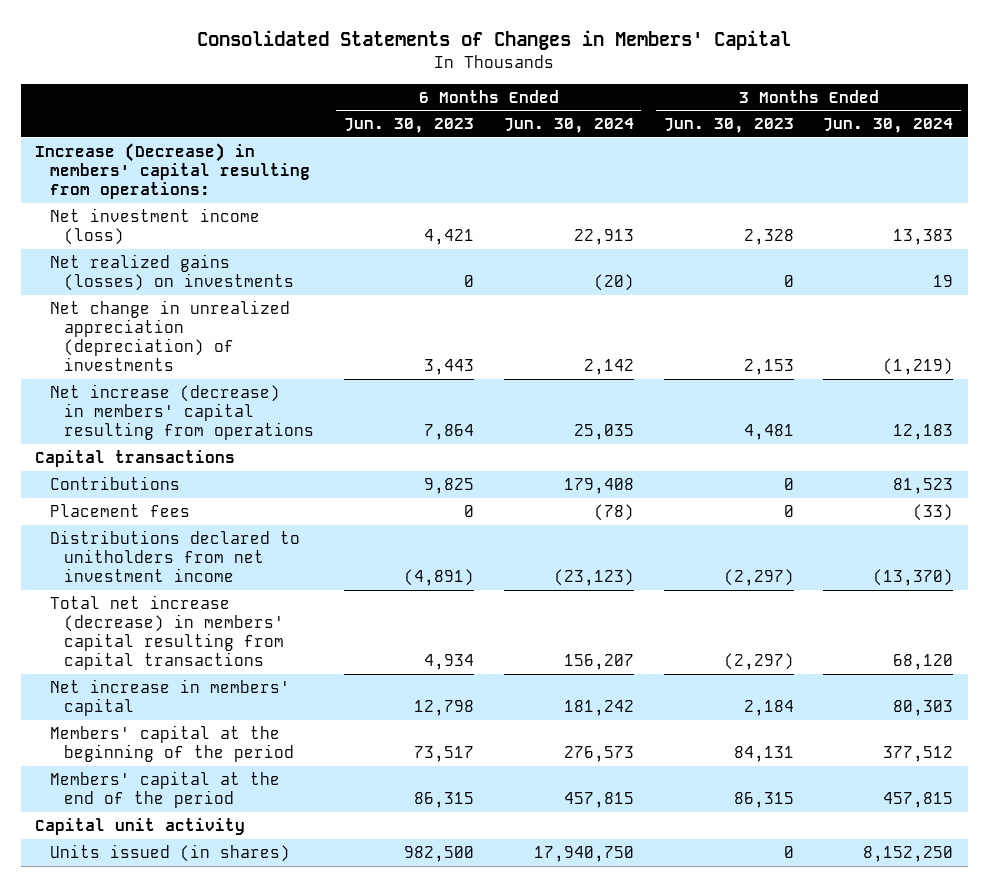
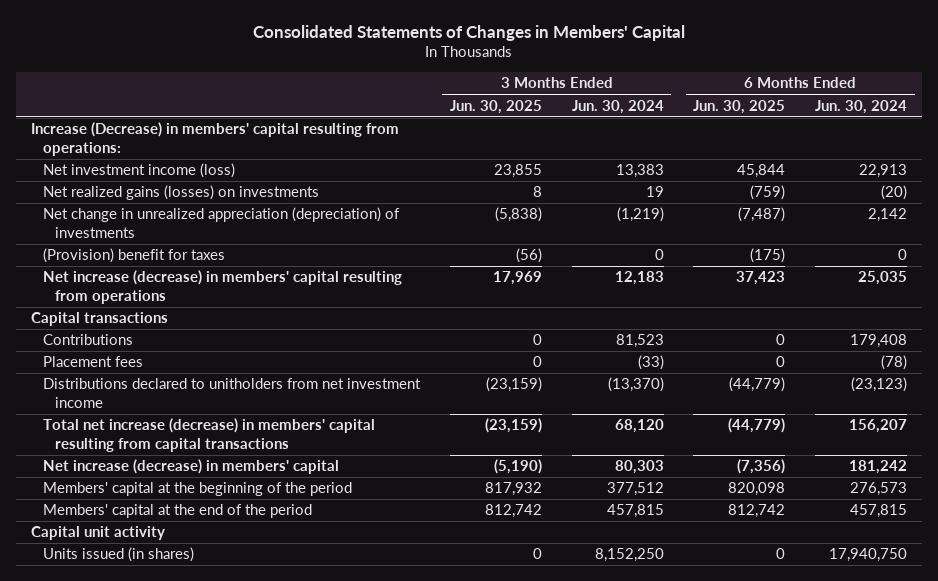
[343,118,474,134] Jun. 30, 2023 -> none
[663,118,794,134] Jun. 30, 2023 -> none
none -> [449,99,542,114] Jun. 30, 2025
none -> [693,99,786,114] Jun. 30, 2025
none -> [43,248,226,264] (Provision) benefit for taxes
[49,678,290,716] Net increase in members' capital -> [43,459,340,475] Net increase (decrease) in members' capital

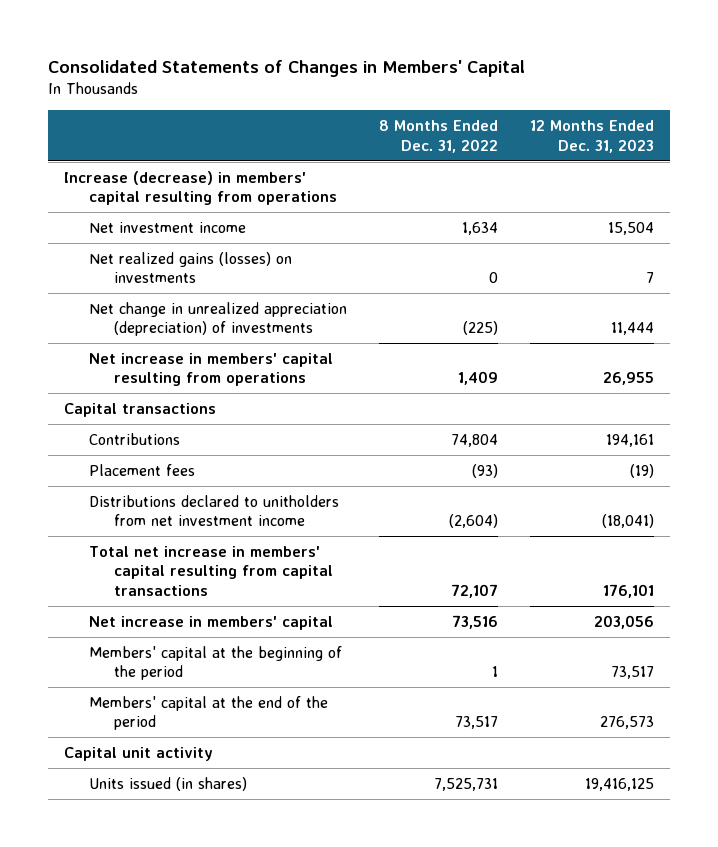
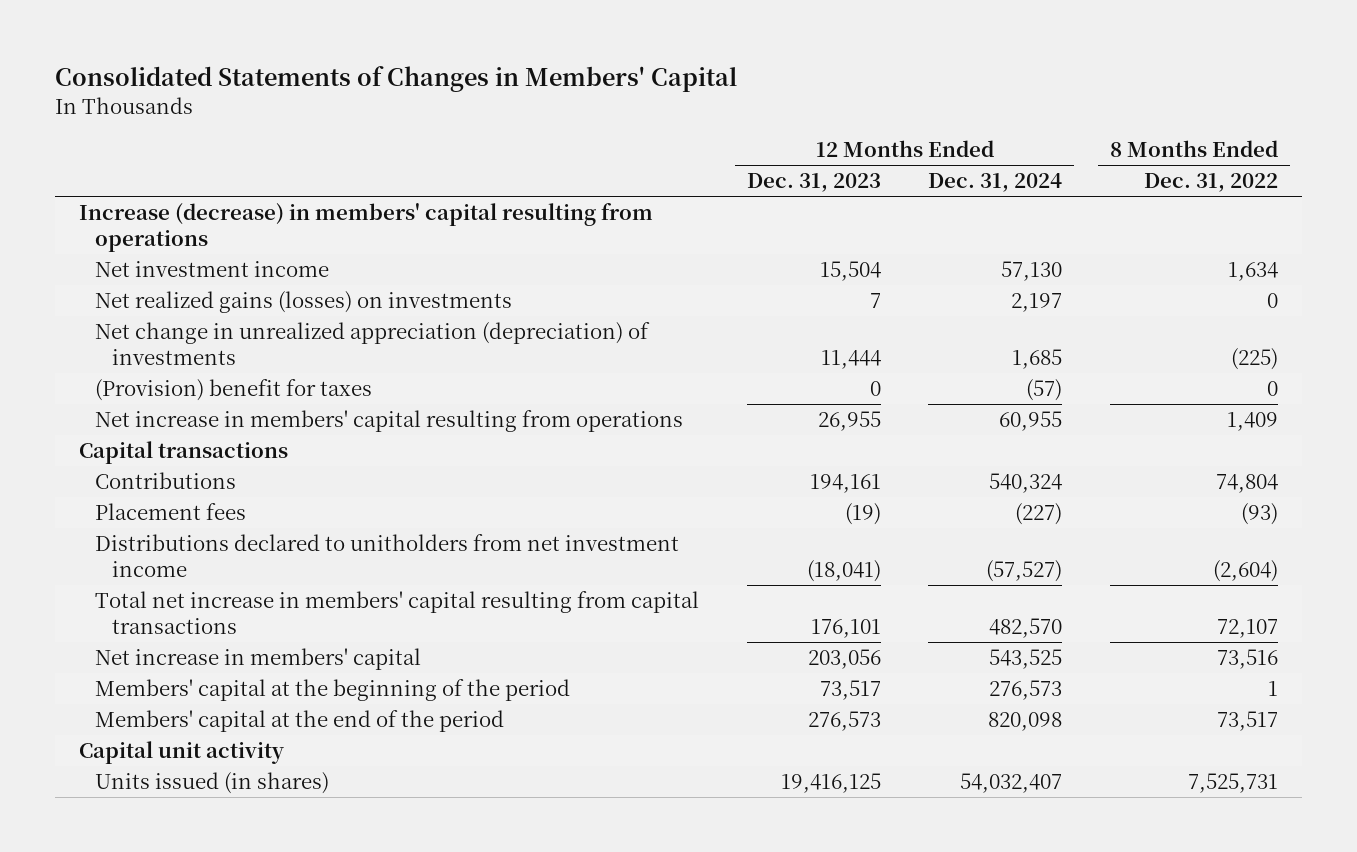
none -> [928,173,1063,193] Dec. 31, 2024
none -> [95,378,373,401] (Provision) benefit for taxes

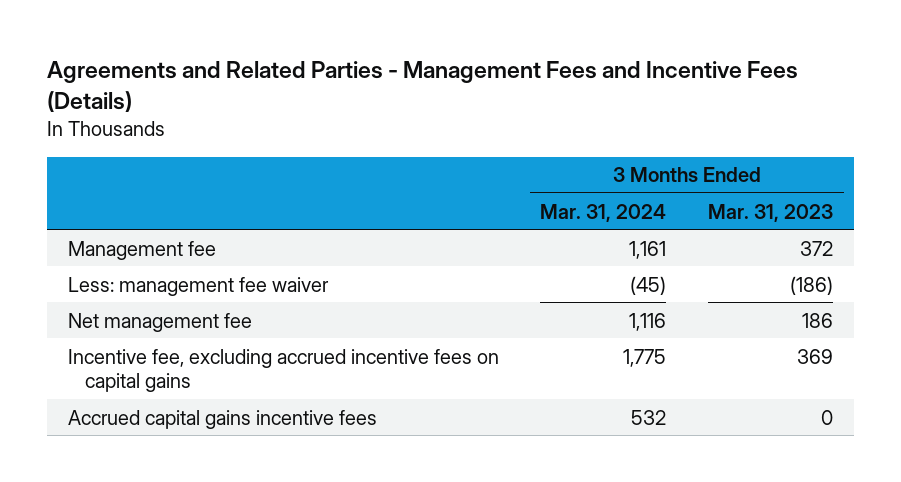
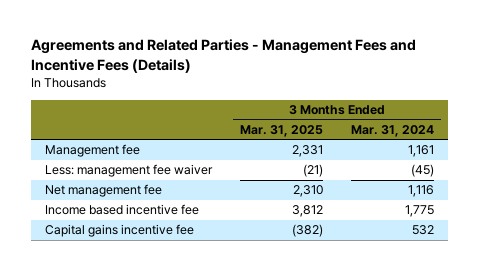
[708,203,834,222] Mar. 31, 2023 -> none
none -> [239,124,323,137] Mar. 31, 2025
[67,348,499,393] Incentive fee, excluding accrued incentive fees on capital gains -> [44,204,199,216] Income based incentive fee
[67,409,377,429] Accrued capital gains incentive fees -> [44,224,194,238] Capital gains incentive fee

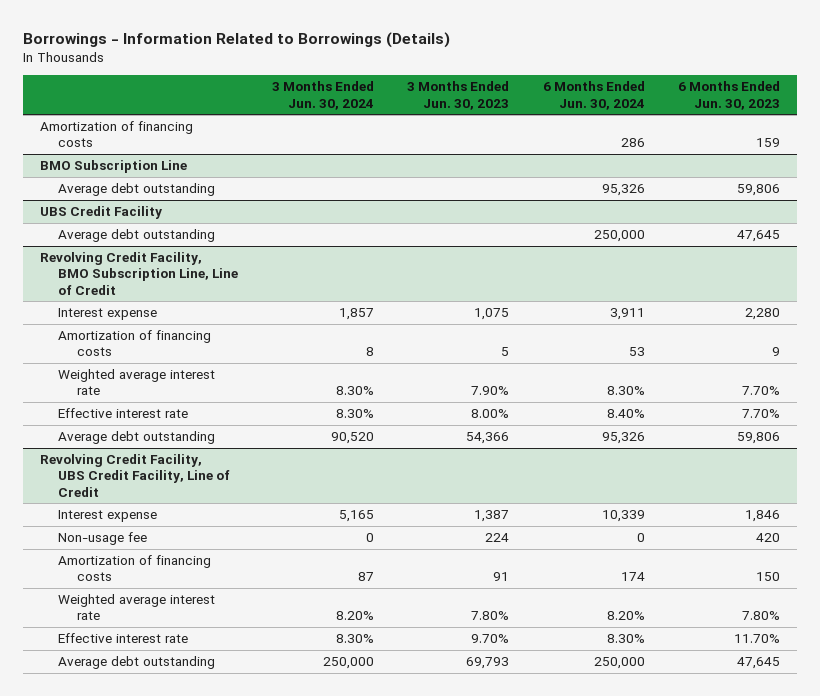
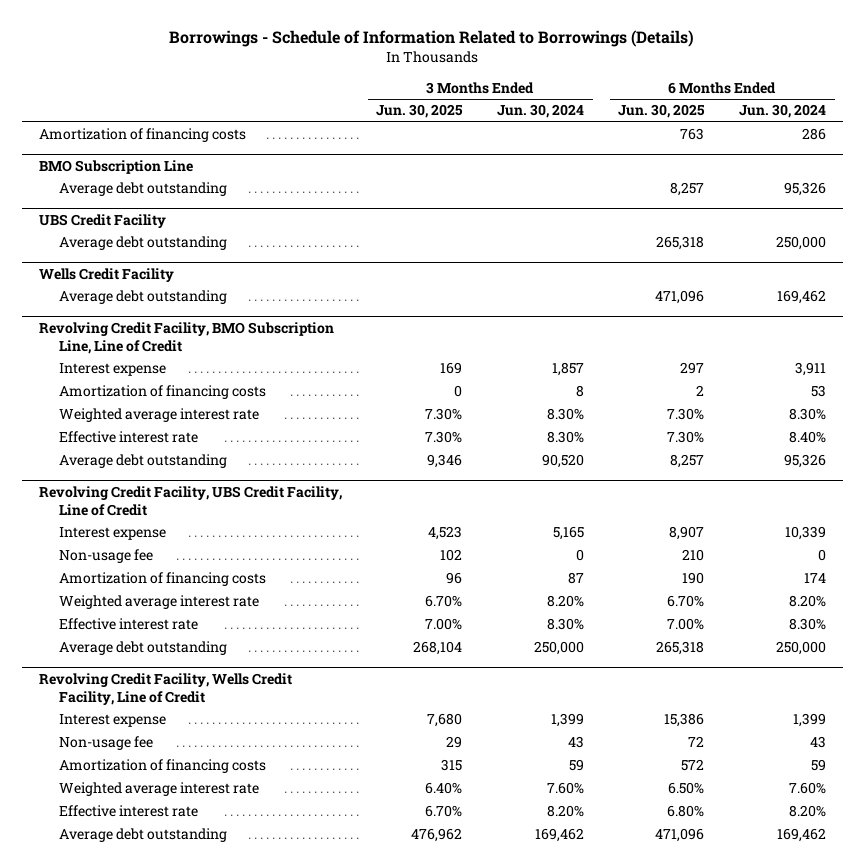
[23,31,451,48] Borrowings - Information Related to Borrowings (Details) -> [169,30,695,48] Borrowings - Schedule of Information Related to Borrowings (Details)
[407,81,510,110] 3 Months Ended Jun. 30, 2023 -> none
[678,81,781,110] 6 Months Ended Jun. 30, 2023 -> none
none -> [376,104,464,119] Jun. 30, 2025
none -> [618,104,706,119] Jun. 30, 2025
none -> [38,268,174,283] Wells Credit Facility
none -> [59,290,228,305] Average debt outstanding
none -> [38,673,292,705] Revolving Credit Facility, Wells Credit Facility, Line of Credit
none -> [59,714,167,728] Interest expense
none -> [59,736,154,751] Non-usage fee
none -> [59,759,267,774] Amortization of financing costs
none -> [59,782,260,797] Weighted average interest rate
none -> [59,805,199,818] Effective interest rate
none -> [59,828,228,843] Average debt outstanding

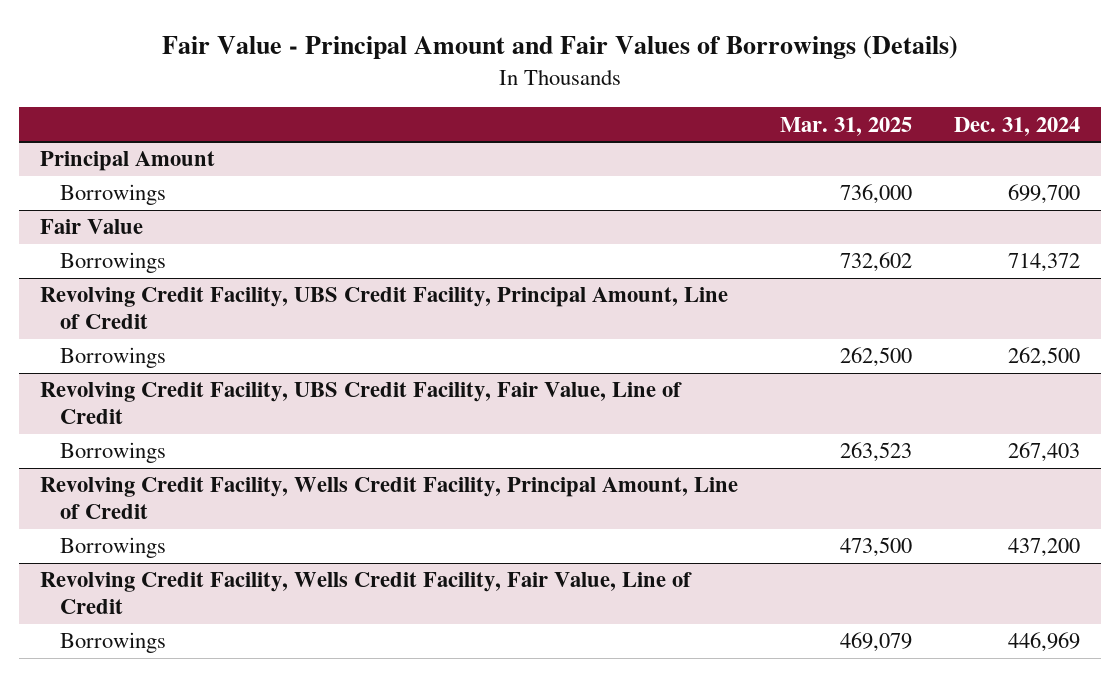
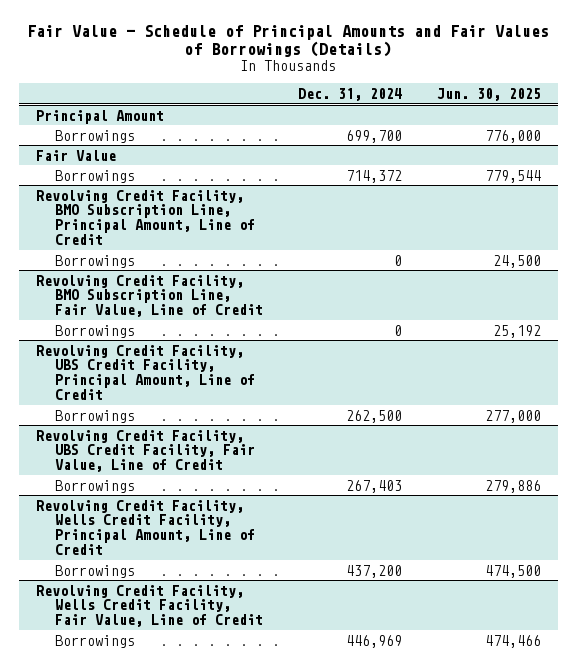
[162,36,959,60] Fair Value - Principal Amount and Fair Values of Borrowings (Details) -> [27,25,550,58] Fair Value - Schedule of Principal Amounts and Fair Values of Borrowings (Details)
[780,116,913,136] Mar. 31, 2025 -> none
none -> [436,87,541,101] Jun. 30, 2025
none -> [36,189,255,245] Revolving Credit Facility, BMO Subscription Line, Principal Amount, Line of Credit
none -> [54,254,135,268] Borrowings
none -> [36,274,263,318] Revolving Credit Facility, BMO Subscription Line, Fair Value, Line of Credit
none -> [54,324,135,338] Borrowings

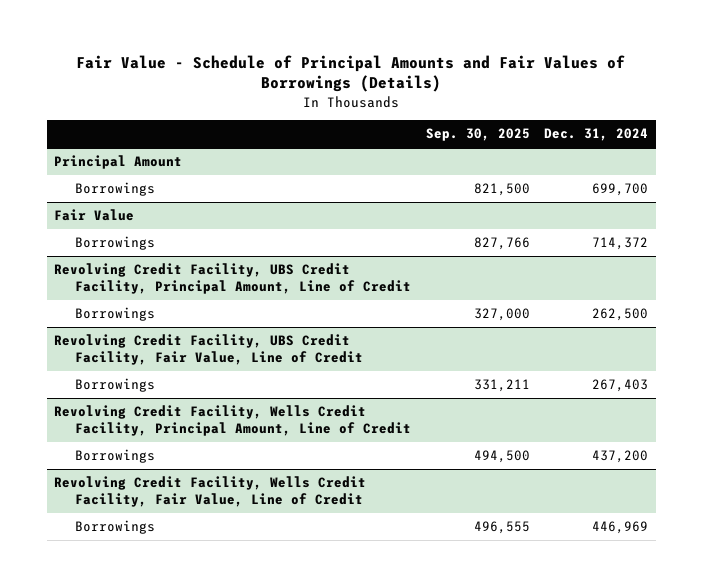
[436,87,541,101] Jun. 30, 2025 -> none
none -> [425,128,530,142] Sep. 30, 2025
[36,189,255,245] Revolving Credit Facility, BMO Subscription Line, Principal Amount, Line of Credit -> none
[54,254,135,268] Borrowings -> none
[36,274,263,318] Revolving Credit Facility, BMO Subscription Line, Fair Value, Line of Credit -> none
[54,324,135,338] Borrowings -> none

